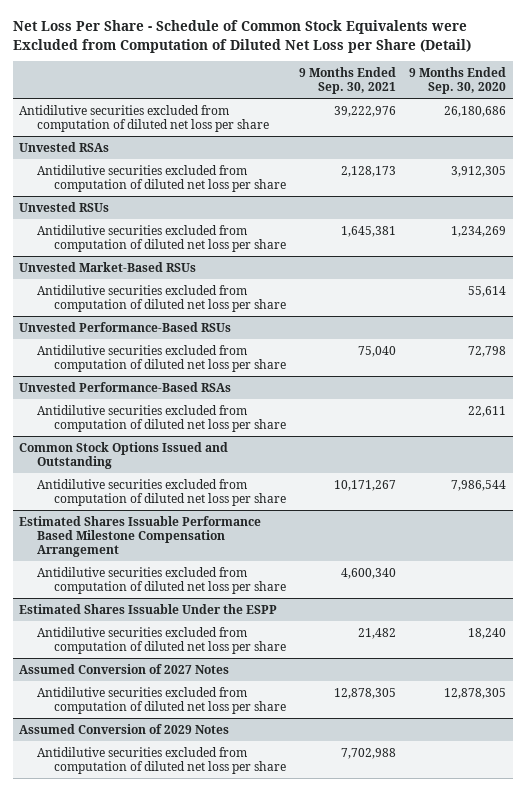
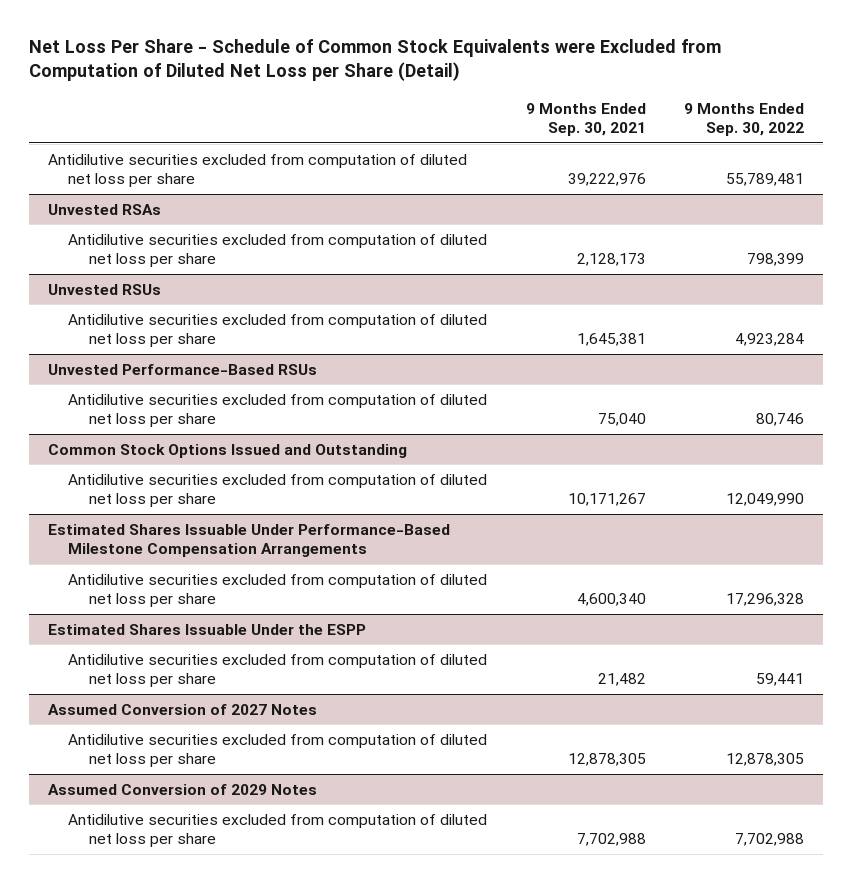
[409,67,507,95] 9 Months Ended Sep. 30, 2020 -> none
none -> [684,102,805,137] 9 Months Ended Sep. 30, 2022
[19,261,197,272] Unvested Market-Based RSUs -> none
[36,284,287,312] Antidilutive securities excluded from computation of diluted net loss per share -> none
[19,381,232,392] Unvested Performance-Based RSAs -> none
[36,404,287,432] Antidilutive securities excluded from computation of diluted net loss per share -> none
[19,515,262,557] Estimated Shares Issuable Performance Based Milestone Compensation Arrangement -> [47,523,450,558] Estimated Shares Issuable Under Performance-Based Milestone Compensation Arrangements

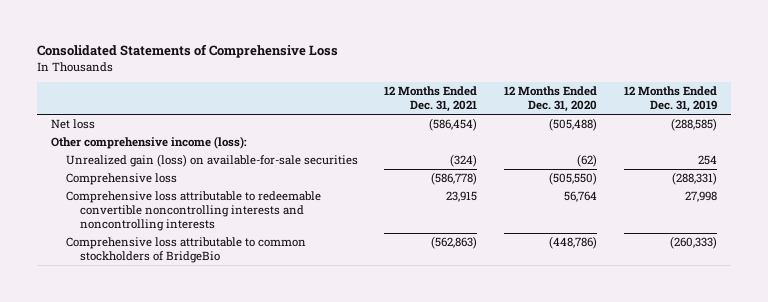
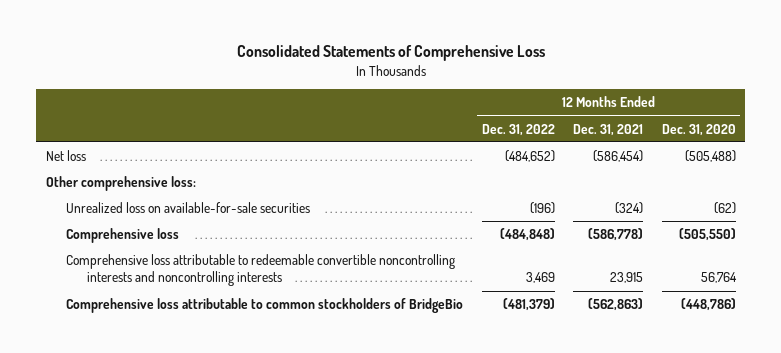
[624,86,718,113] 12 Months Ended Dec. 31, 2019 -> none
none -> [481,123,555,136] Dec. 31, 2022
[50,136,247,150] Other comprehensive income (loss): -> [45,176,196,192] Other comprehensive loss:
[65,154,358,168] Unrealized gain (loss) on available-for-sale securities -> [66,202,311,214] Unrealized loss on available-for-sale securities

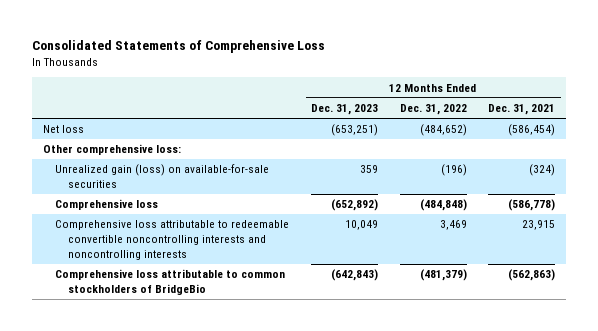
[661,123,736,136] Dec. 31, 2020 -> none
none -> [311,103,379,115] Dec. 31, 2023
[66,202,311,214] Unrealized loss on available-for-sale securities -> [55,164,270,189] Unrealized gain (loss) on available-for-sale securities

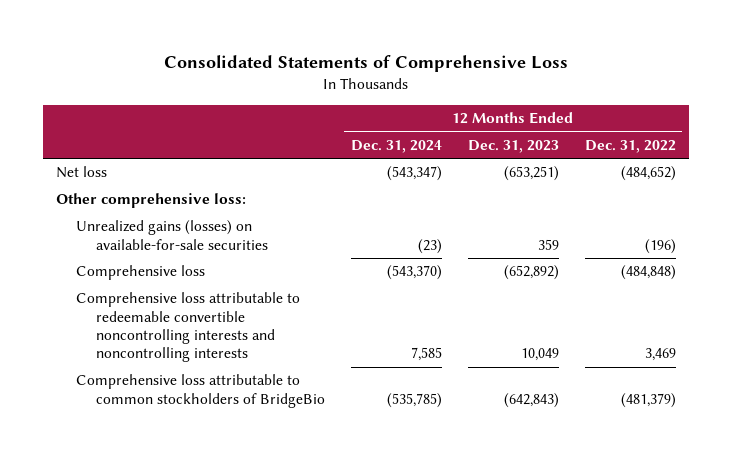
[488,103,556,115] Dec. 31, 2021 -> none
none -> [350,139,442,153] Dec. 31, 2024
[55,164,270,189] Unrealized gain (loss) on available-for-sale securities -> [76,220,268,250] Unrealized gains (losses) on available-for-sale securities

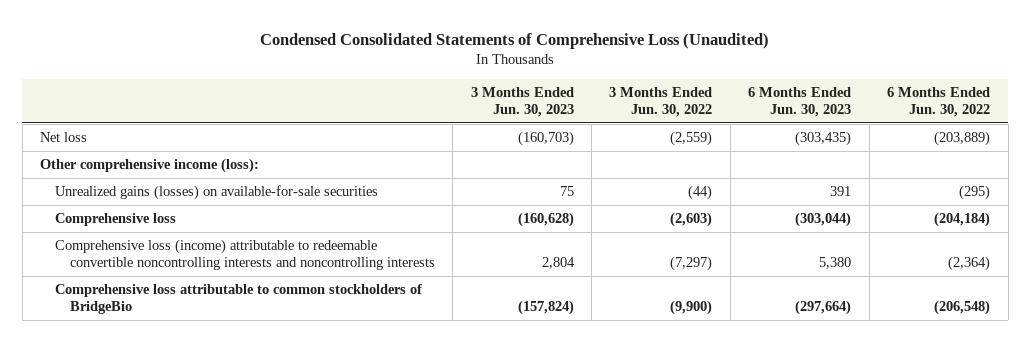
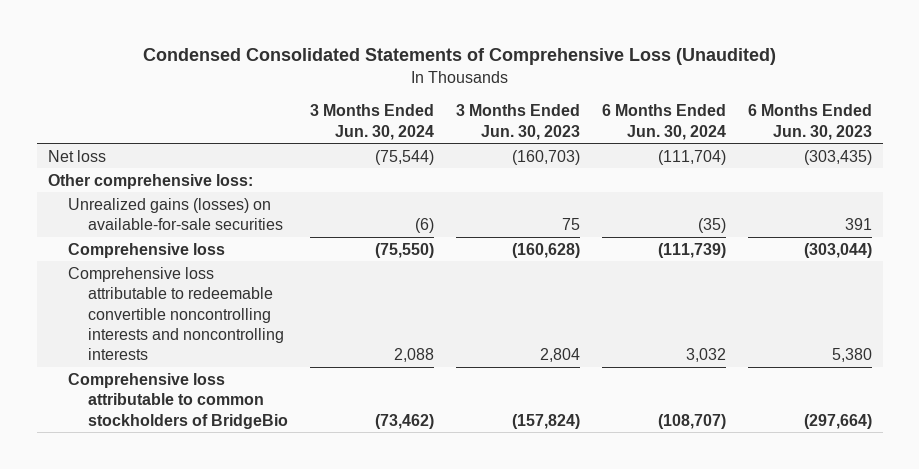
[609,87,713,117] 3 Months Ended Jun. 30, 2022 -> none
[887,87,991,117] 6 Months Ended Jun. 30, 2022 -> none
none -> [310,104,435,140] 3 Months Ended Jun. 30, 2024
none -> [601,104,726,140] 6 Months Ended Jun. 30, 2024
[40,158,260,174] Other comprehensive income (loss): -> [47,173,253,189] Other comprehensive loss:
[54,239,435,271] Comprehensive loss (income) attributable to redeemable convertible noncontrolling interests and noncontrolling interests -> [68,266,285,361] Comprehensive loss attributable to redeemable convertible noncontrolling interests and noncontrolling interests

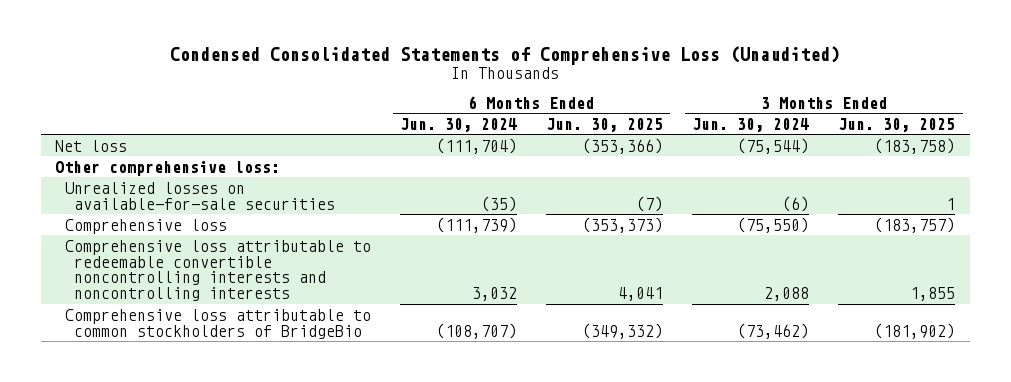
[456,104,581,140] 3 Months Ended Jun. 30, 2023 -> none
[747,104,872,140] 6 Months Ended Jun. 30, 2023 -> none
none -> [545,117,663,132] Jun. 30, 2025
none -> [838,117,956,132] Jun. 30, 2025
[68,197,284,231] Unrealized gains (losses) on available-for-sale securities -> [64,181,336,210] Unrealized losses on available-for-sale securities

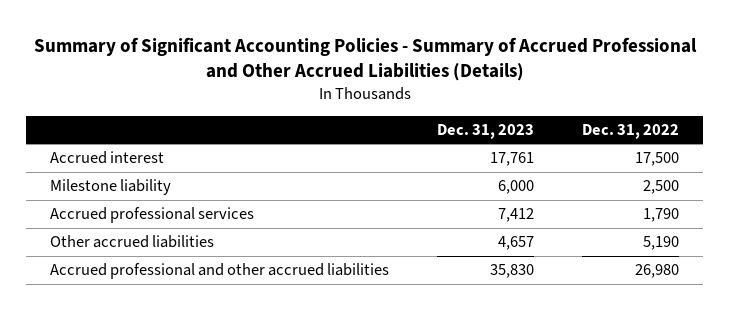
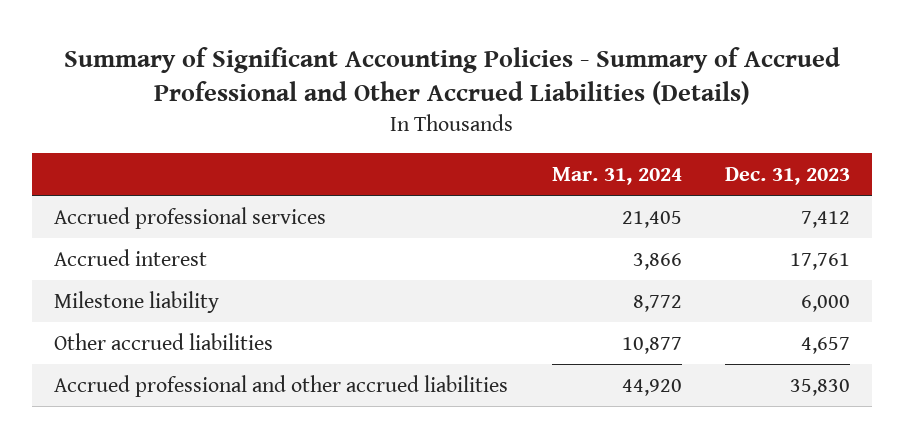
[582,123,680,139] Dec. 31, 2022 -> none
none -> [551,166,682,185] Mar. 31, 2024
[50,207,255,224] Accrued professional services -> [54,207,327,230] Accrued professional services

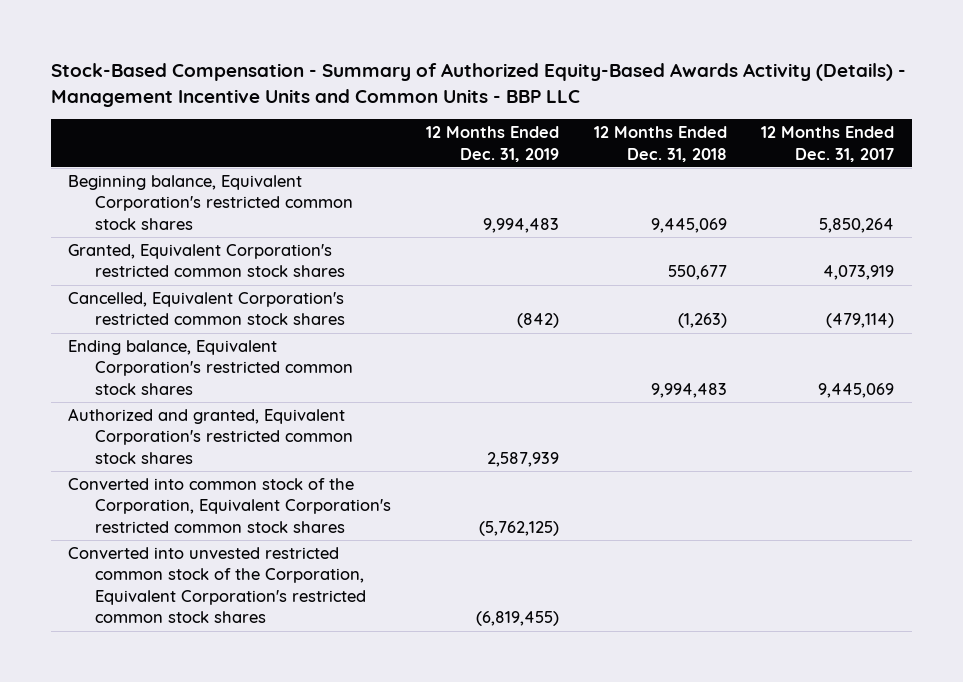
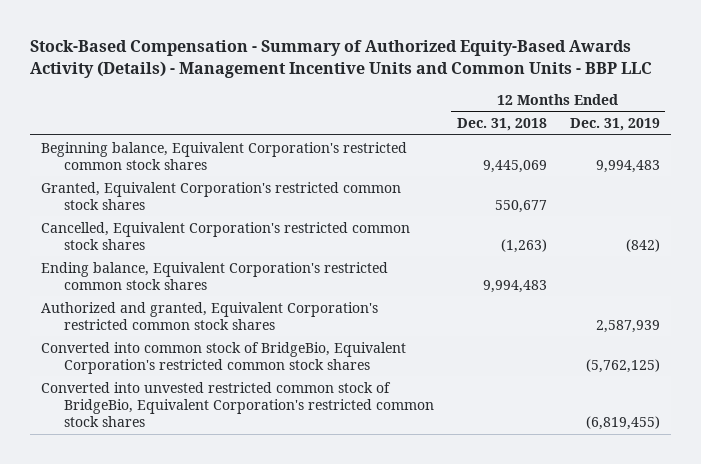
[761,126,895,162] 12 Months Ended Dec. 31, 2017 -> none
[68,477,392,533] Converted into common stock of the Corporation, Equivalent Corporation's restricted common stock shares -> [41,341,407,374] Converted into common stock of BridgeBio, Equivalent Corporation's restricted common stock shares
[68,546,367,624] Converted into unvested restricted common stock of the Corporation, Equivalent Corporation's restricted common stock shares -> [41,381,434,428] Converted into unvested restricted common stock of BridgeBio, Equivalent Corporation's restricted common stock shares

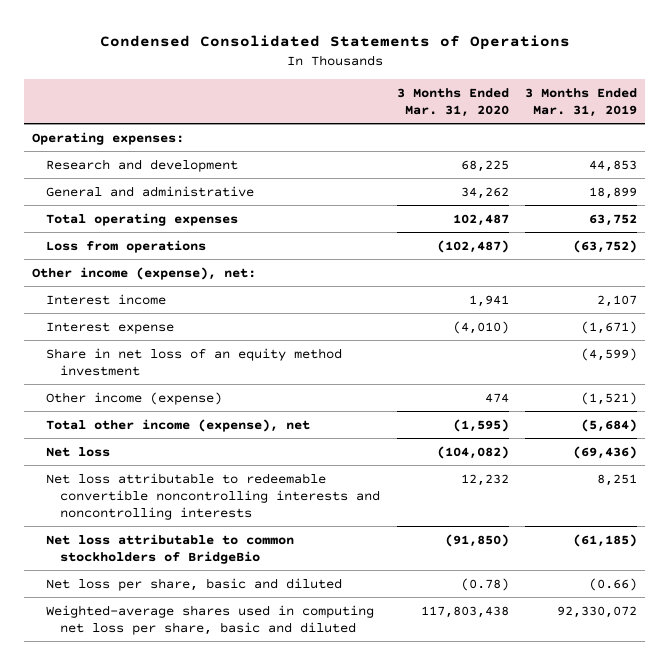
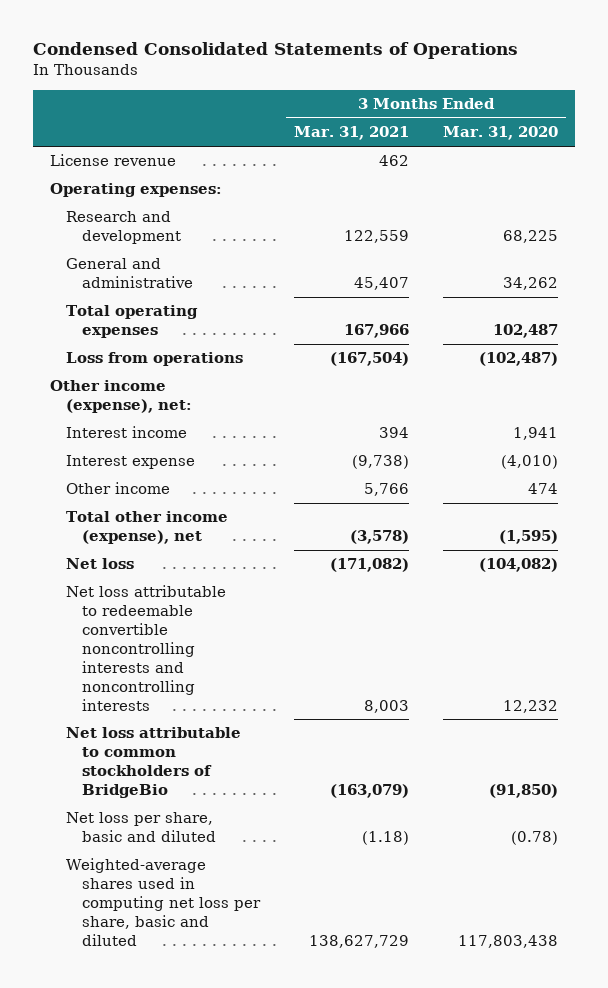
[525,87,638,117] 3 Months Ended Mar. 31, 2019 -> none
none -> [293,126,409,141] Mar. 31, 2021
none -> [49,154,176,167] License revenue
[46,347,343,376] Share in net loss of an equity method investment -> none
[46,391,223,405] Other income (expense) -> [65,482,170,495] Other income

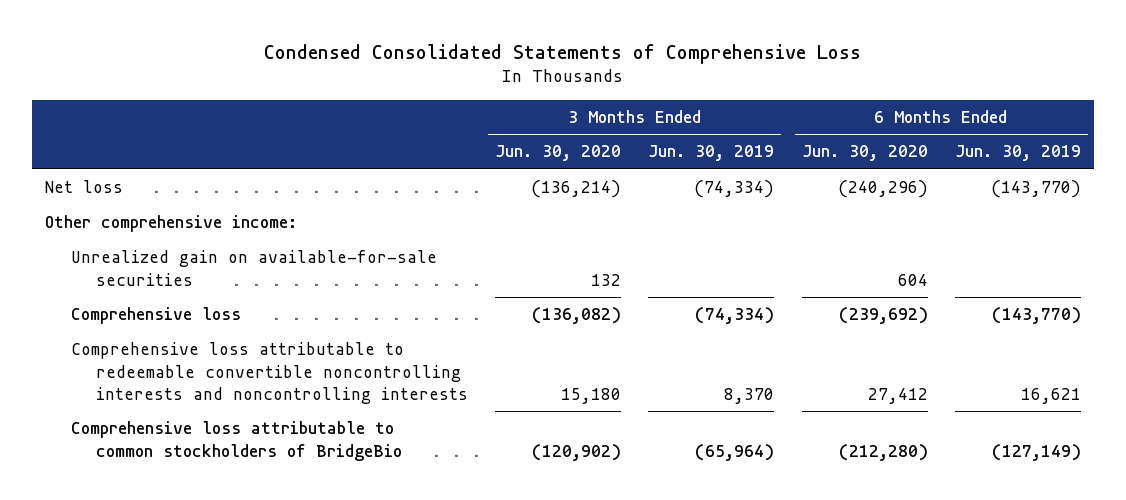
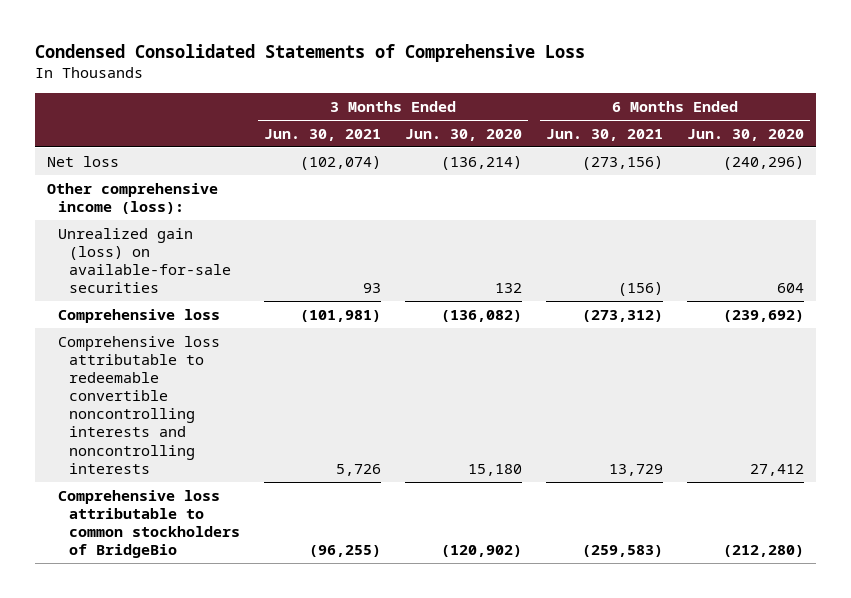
[648,145,775,162] Jun. 30, 2019 -> none
[954,145,1081,162] Jun. 30, 2019 -> none
none -> [264,128,382,141] Jun. 30, 2021
none -> [546,128,664,141] Jun. 30, 2021
[45,215,298,233] Other comprehensive income: -> [46,182,218,214] Other comprehensive income (loss):
[70,250,437,286] Unrealized gain on available-for-sale securities -> [58,227,232,294] Unrealized gain (loss) on available-for-sale securities

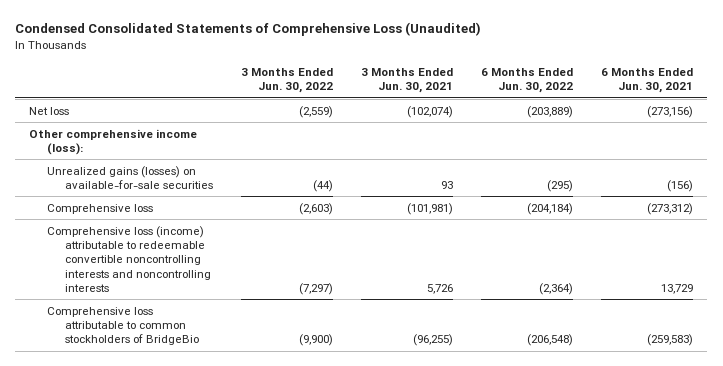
[34,44,585,63] Condensed Consolidated Statements of Comprehensive Loss -> [15,22,482,37] Condensed Consolidated Statements of Comprehensive Loss (Unaudited)
[405,128,523,141] Jun. 30, 2020 -> none
[686,128,804,141] Jun. 30, 2020 -> none
none -> [240,67,333,94] 3 Months Ended Jun. 30, 2022
none -> [480,67,573,94] 6 Months Ended Jun. 30, 2022
[58,227,232,294] Unrealized gain (loss) on available-for-sale securities -> [47,165,213,189] Unrealized gains (losses) on available-for-sale securities
[58,335,221,474] Comprehensive loss attributable to redeemable convertible noncontrolling interests and noncontrolling interests -> [47,225,211,292] Comprehensive loss (income) attributable to redeemable convertible noncontrolling interests and noncontrolling interests

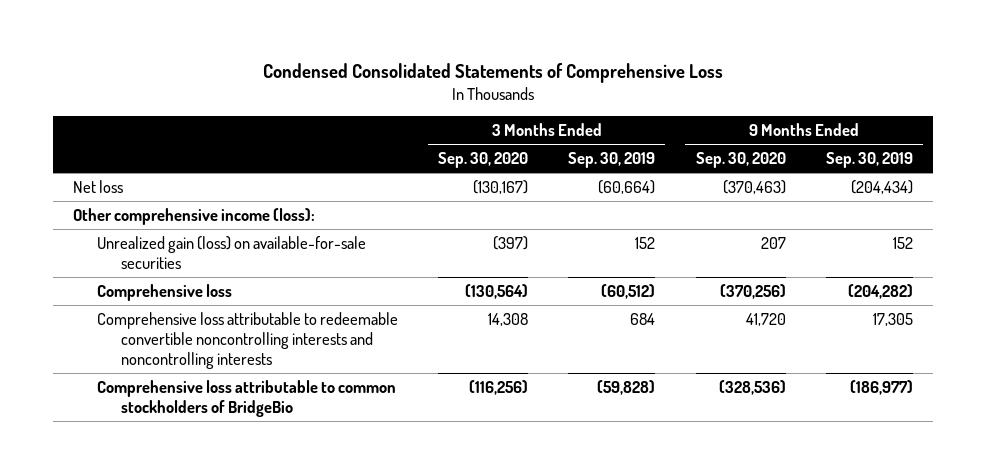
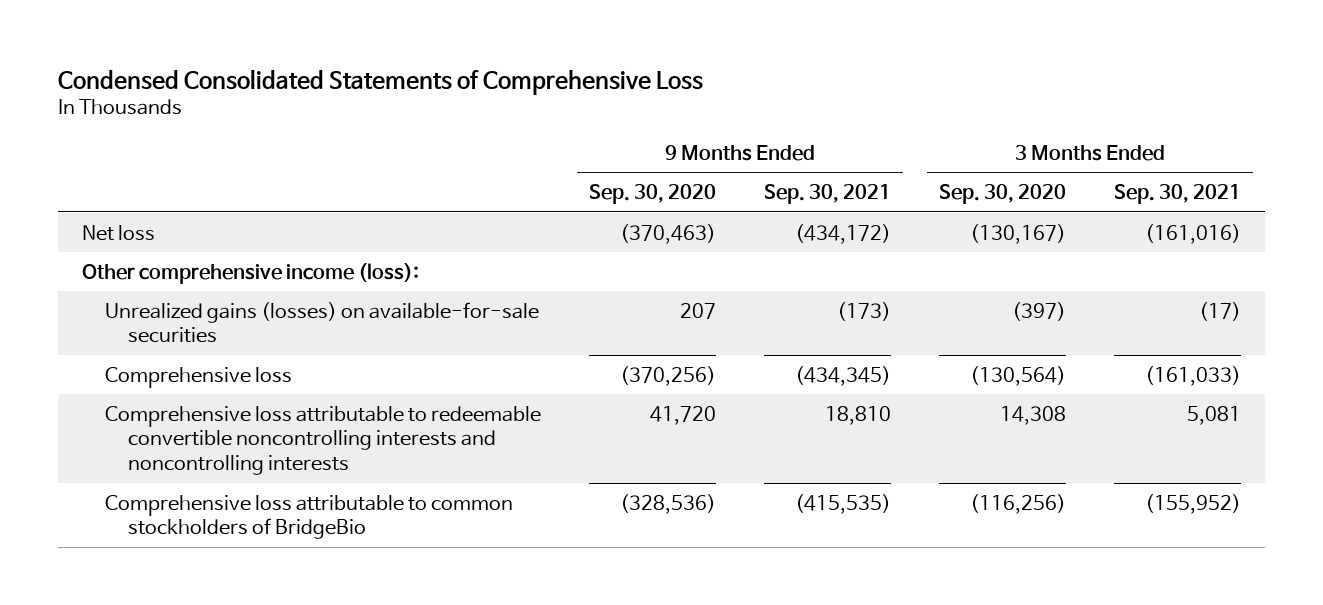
[568,152,656,169] Sep. 30, 2019 -> none
[825,152,913,169] Sep. 30, 2019 -> none
none -> [764,184,892,205] Sep. 30, 2021
none -> [1114,184,1242,205] Sep. 30, 2021
[96,235,366,269] Unrealized gain (loss) on available-for-sale securities -> [105,301,540,344] Unrealized gains (losses) on available-for-sale securities

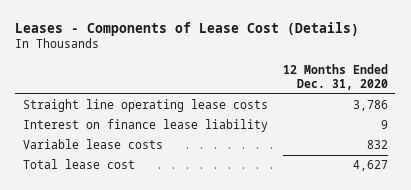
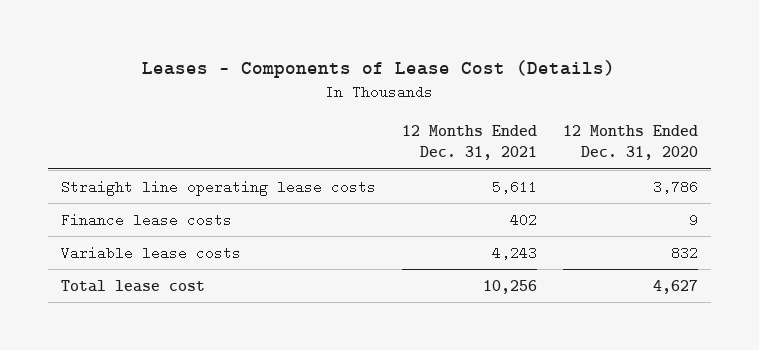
none -> [401,125,537,161] 12 Months Ended Dec. 31, 2021
[22,119,268,133] Interest on finance lease liability -> [60,212,232,227] Finance lease costs

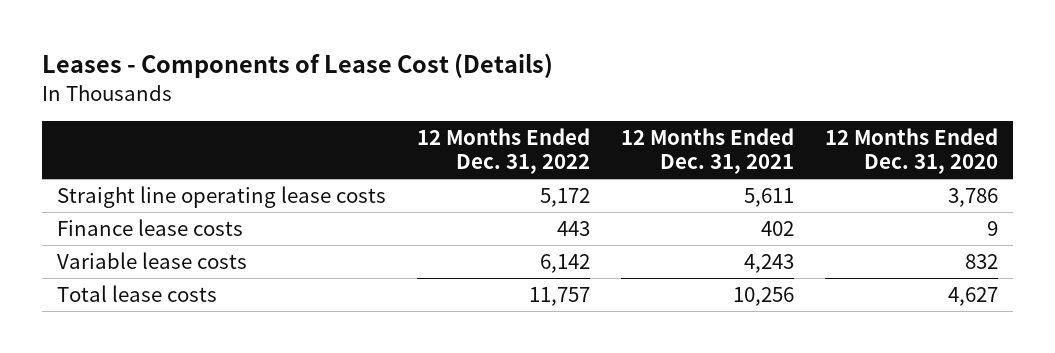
none -> [416,127,590,175] 12 Months Ended Dec. 31, 2022
[60,279,205,292] Total lease cost -> [56,284,217,302] Total lease costs

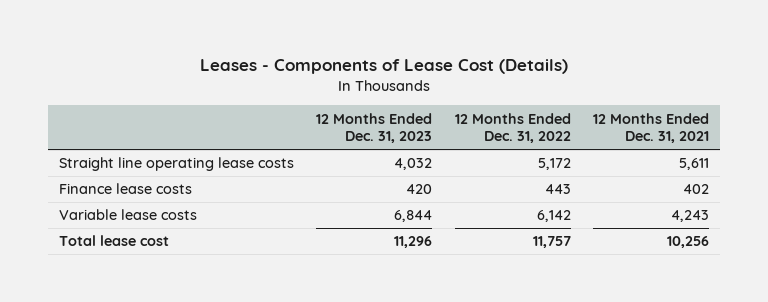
[824,127,998,175] 12 Months Ended Dec. 31, 2020 -> none
none -> [316,112,433,144] 12 Months Ended Dec. 31, 2023
[56,284,217,302] Total lease costs -> [59,235,170,247] Total lease cost

